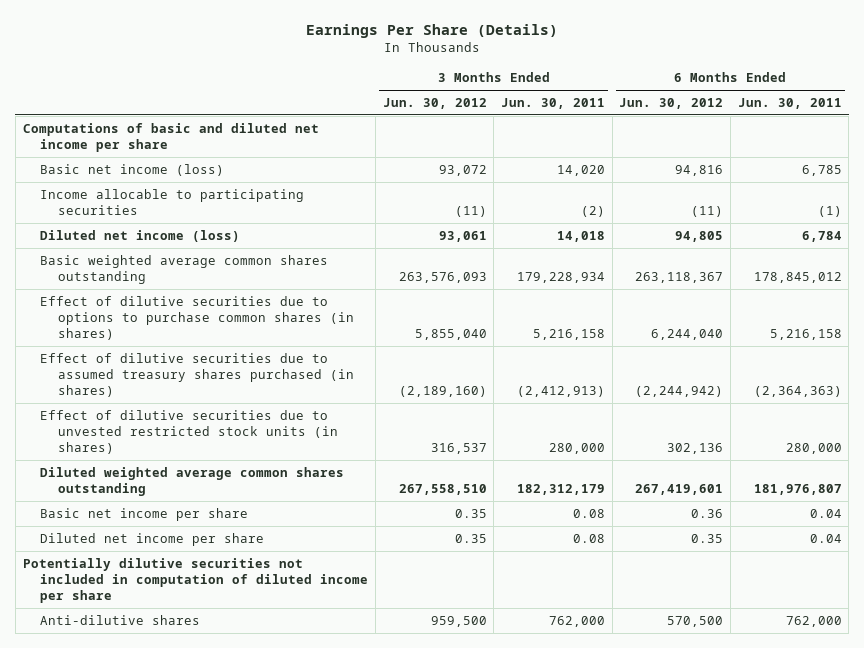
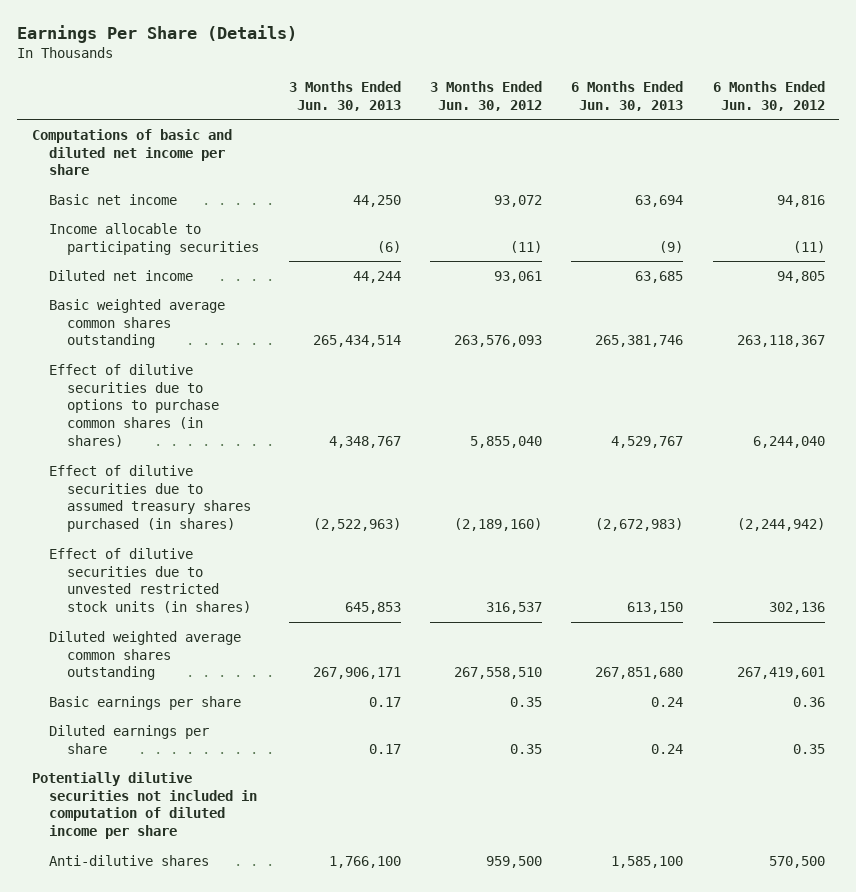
[500,98,605,110] Jun. 30, 2011 -> none
[737,98,842,110] Jun. 30, 2011 -> none
none -> [288,81,401,111] 3 Months Ended Jun. 30, 2013
none -> [571,81,684,111] 6 Months Ended Jun. 30, 2013
[40,164,225,177] Basic net income (loss) -> [49,193,178,205] Basic net income
[40,230,241,243] Diluted net income (loss) -> [49,269,194,281] Diluted net income
[40,508,249,522] Basic net income per share -> [49,695,242,710] Basic earnings per share
[40,533,265,547] Diluted net income per share -> [49,724,210,754] Diluted earnings per share

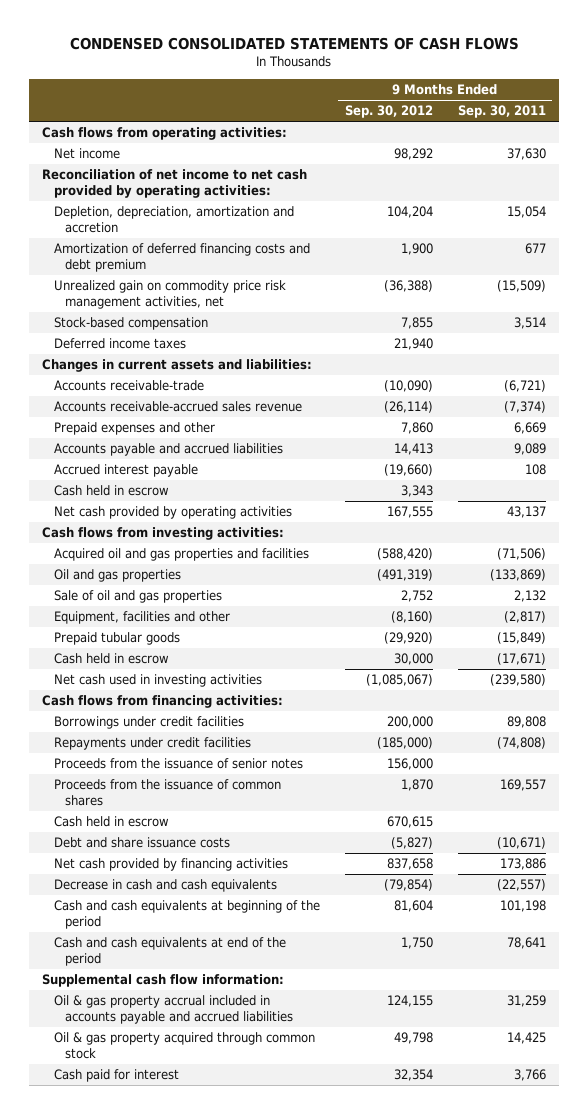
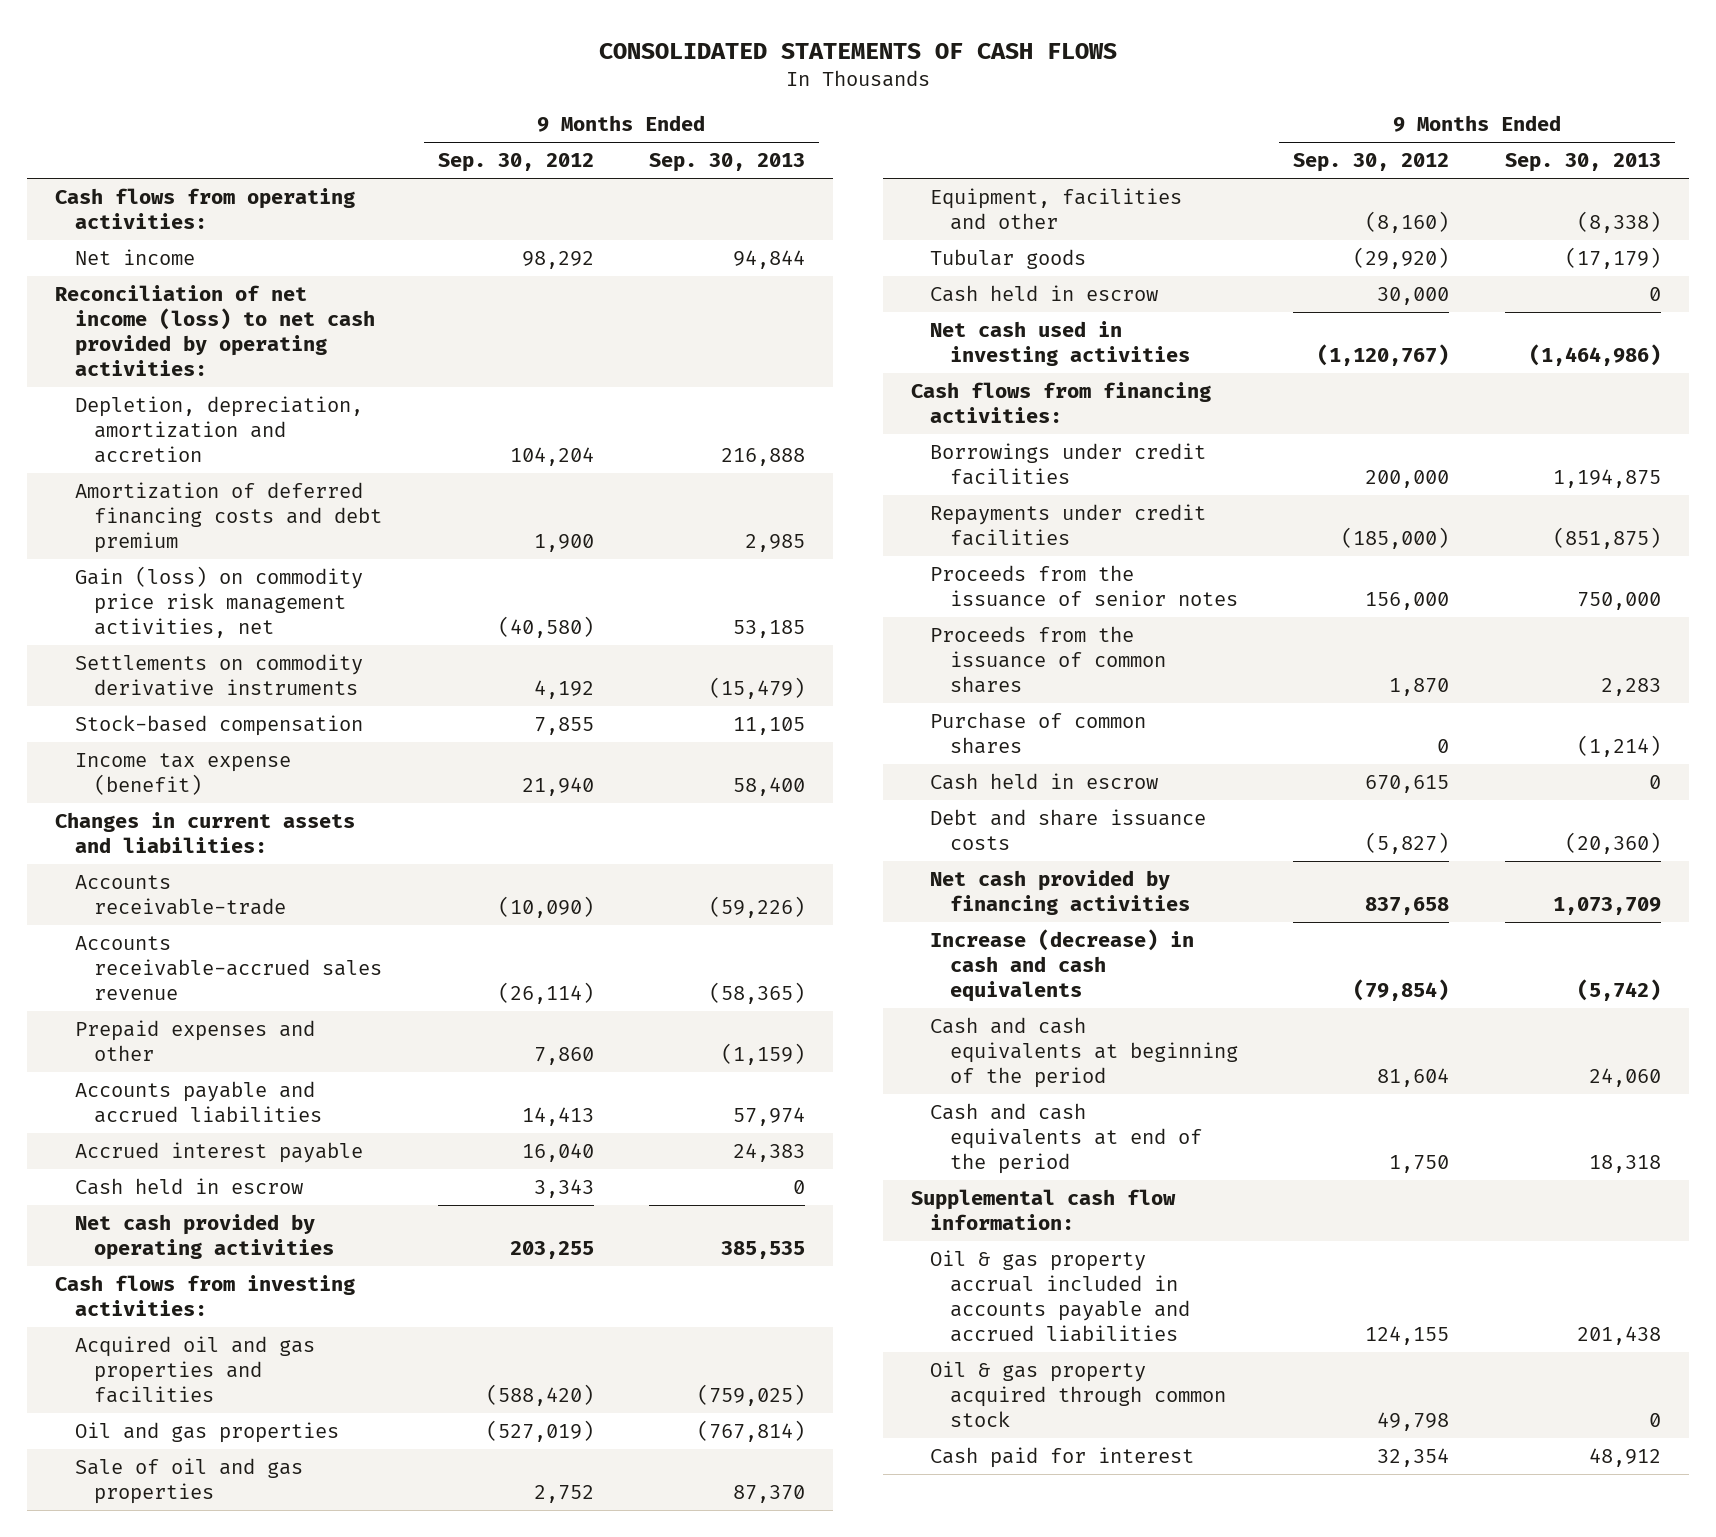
[69,37,519,51] CONDENSED CONSOLIDATED STATEMENTS OF CASH FLOWS -> [599,42,1118,59] CONSOLIDATED STATEMENTS OF CASH FLOWS
[457,105,546,119] Sep. 30, 2011 -> none
none -> [649,153,806,173] Sep. 30, 2013
[41,169,307,199] Reconciliation of net income to net cash provided by operating activities: -> [55,285,375,377] Reconciliation of net income (loss) to net cash provided by operating activities:
[53,280,286,310] Unrealized gain on commodity price risk management activities, net -> [74,566,363,639] Gain (loss) on commodity price risk management activities, net
[383,280,433,293] (36,388) -> [497,616,594,639] (40,580)
none -> [74,654,363,697] Settlements on commodity derivative instruments
[53,338,186,350] Deferred income taxes -> [74,753,291,796] Income tax expense (benefit)
[383,464,433,477] (19,660) -> [521,1143,594,1163] 16,040
[386,506,433,519] 167,555 -> [509,1241,594,1260] 203,255
[376,569,433,582] (491,319) -> [485,1420,594,1443] (527,019)
[53,632,180,646] Prepaid tubular goods -> [930,249,1087,270] Tubular goods
[365,674,433,687] (1,085,067) -> [1317,344,1450,367] (1,120,767)
none -> [930,712,1147,755] Purchase of common shares
[53,879,277,893] Decrease in cash and cash equivalents -> [930,929,1195,1003] Increase (decrease) in cash and cash equivalents

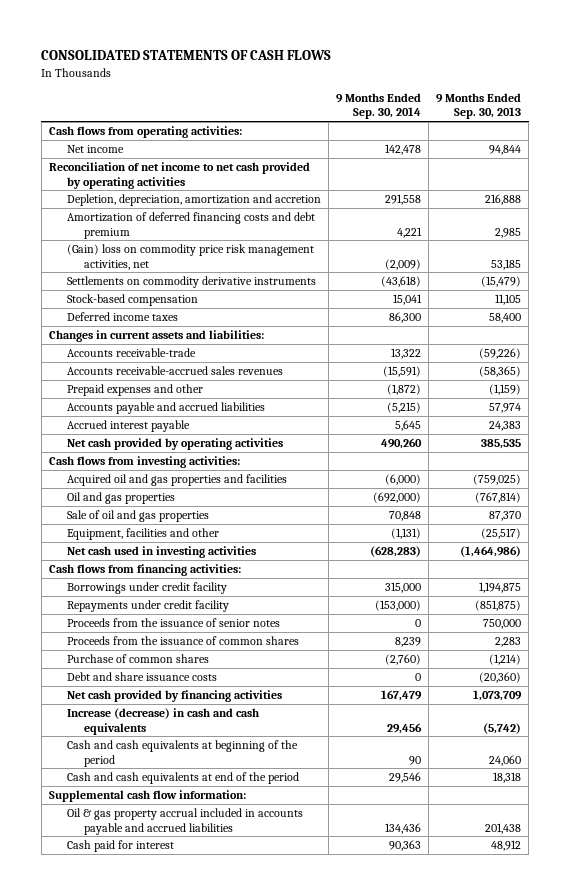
[437,153,594,173] Sep. 30, 2012 -> none
none -> [335,93,421,120] 9 Months Ended Sep. 30, 2014
[55,285,375,377] Reconciliation of net income (loss) to net cash provided by operating activities: -> [48,162,310,189] Reconciliation of net income to net cash provided by operating activities
[74,566,363,639] Gain (loss) on commodity price risk management activities, net -> [66,244,314,270] (Gain) loss on commodity price risk management activities, net
[74,753,291,796] Income tax expense (benefit) -> [66,312,178,322] Deferred income taxes
[74,936,382,1001] Accounts receivable-accrued sales revenue -> [66,366,283,376] Accounts receivable-accrued sales revenues
[74,1178,303,1196] Cash held in escrow -> none
[930,249,1087,270] Tubular goods -> none
[930,285,1159,303] Cash held in escrow -> none
[1576,211,1661,234] (8,338) -> [481,528,522,540] (25,517)
[930,443,1207,486] Borrowings under credit facilities -> [66,582,227,595] Borrowings under credit facility
[930,504,1207,547] Repayments under credit facilities -> [66,600,229,613] Repayments under credit facility
[930,773,1159,791] Cash held in escrow -> none
[930,1361,1226,1428] Oil & gas property acquired through common stock -> none

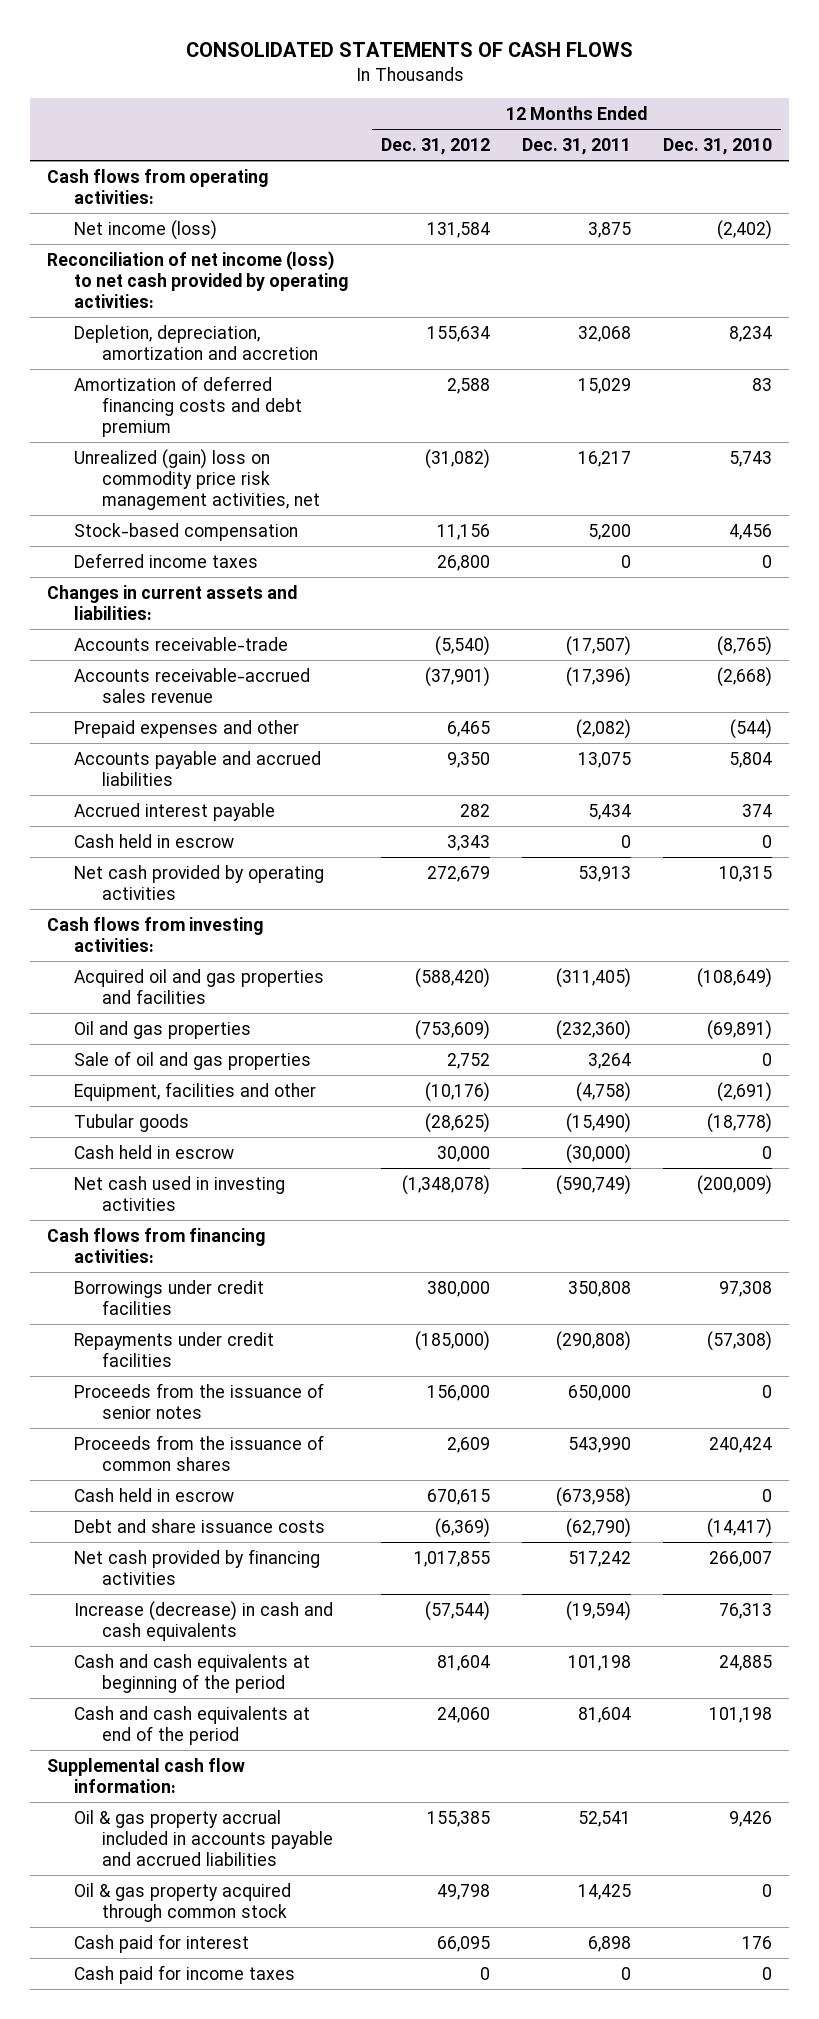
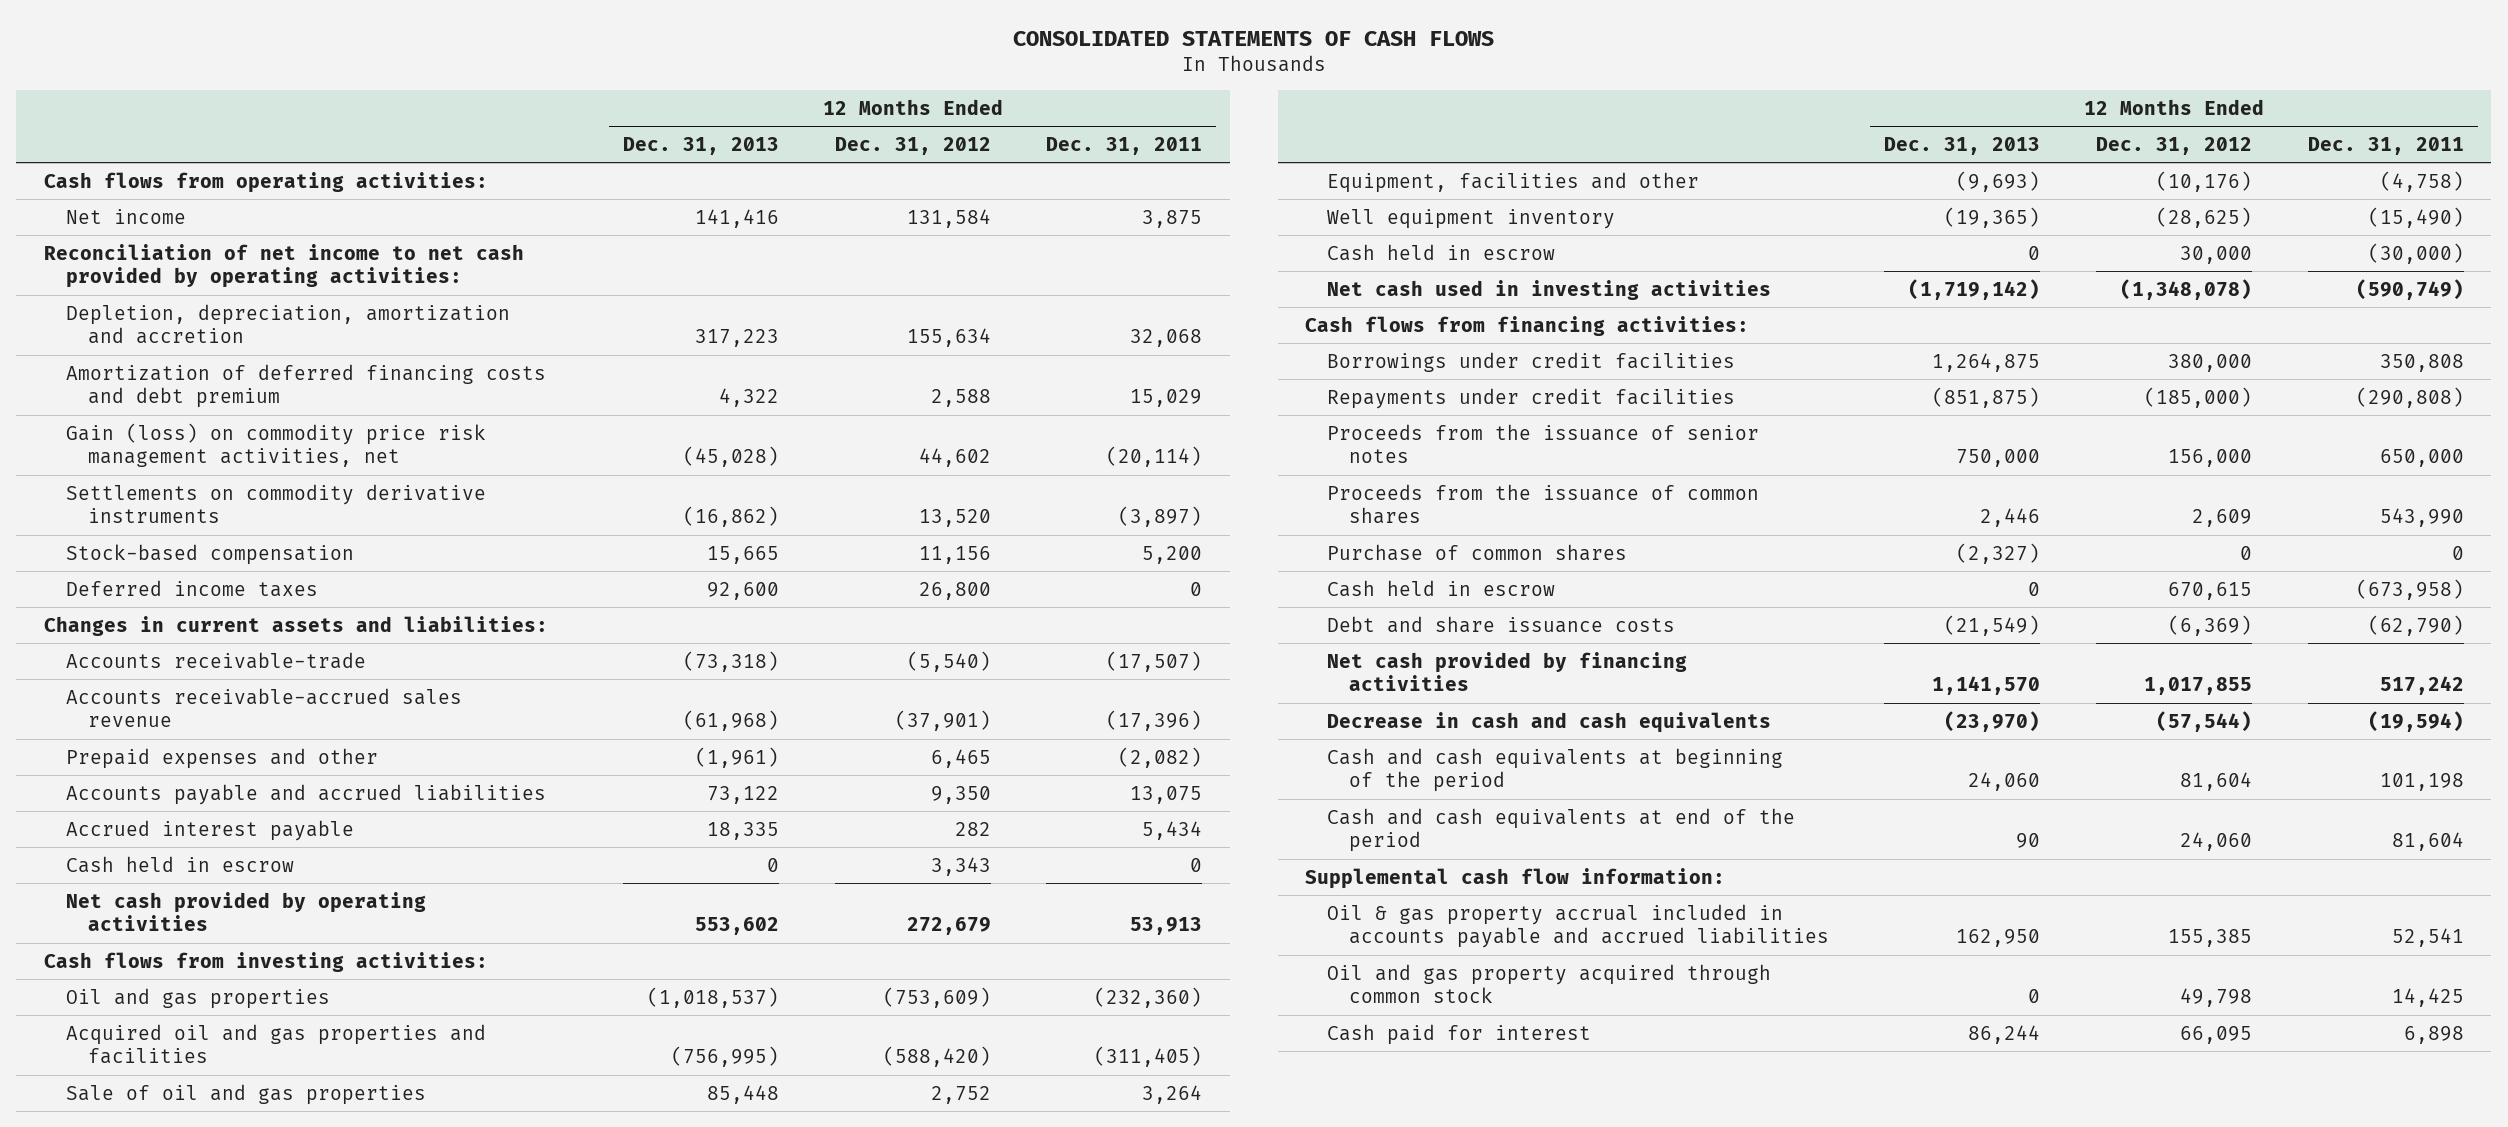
[663,137,773,155] Dec. 31, 2010 -> none
none -> [623,136,780,155] Dec. 31, 2013
[74,219,218,240] Net income (loss) -> [65,208,186,224] Net income
[46,250,349,308] Reconciliation of net income (loss) to net cash provided by operating activities: -> [44,243,525,289] Reconciliation of net income to net cash provided by operating activities:
[74,448,320,510] Unrealized (gain) loss on commodity price risk management activities, net -> [65,422,486,468] Gain (loss) on commodity price risk management activities, net
[424,448,490,469] (31,082) -> [918,448,991,468] 44,602
[578,450,632,467] 16,217 -> [1106,446,1203,468] (20,114)
none -> [65,483,486,524] Settlements on commodity derivative instruments
[74,968,325,1004] Acquired oil and gas properties and facilities -> [65,1023,486,1065] Acquired oil and gas properties and facilities
[74,1113,190,1132] Tubular goods -> [1327,208,1616,229] Well equipment inventory
none -> [1327,543,1628,561] Purchase of common shares
[74,1600,334,1641] Increase (decrease) in cash and cash equivalents -> [1327,711,1772,733] Decrease in cash and cash equivalents
[74,1882,292,1922] Oil & gas property acquired through common stock -> [1327,963,1772,1004] Oil and gas property acquired through common stock
[74,1964,296,1984] Cash paid for income taxes -> none

